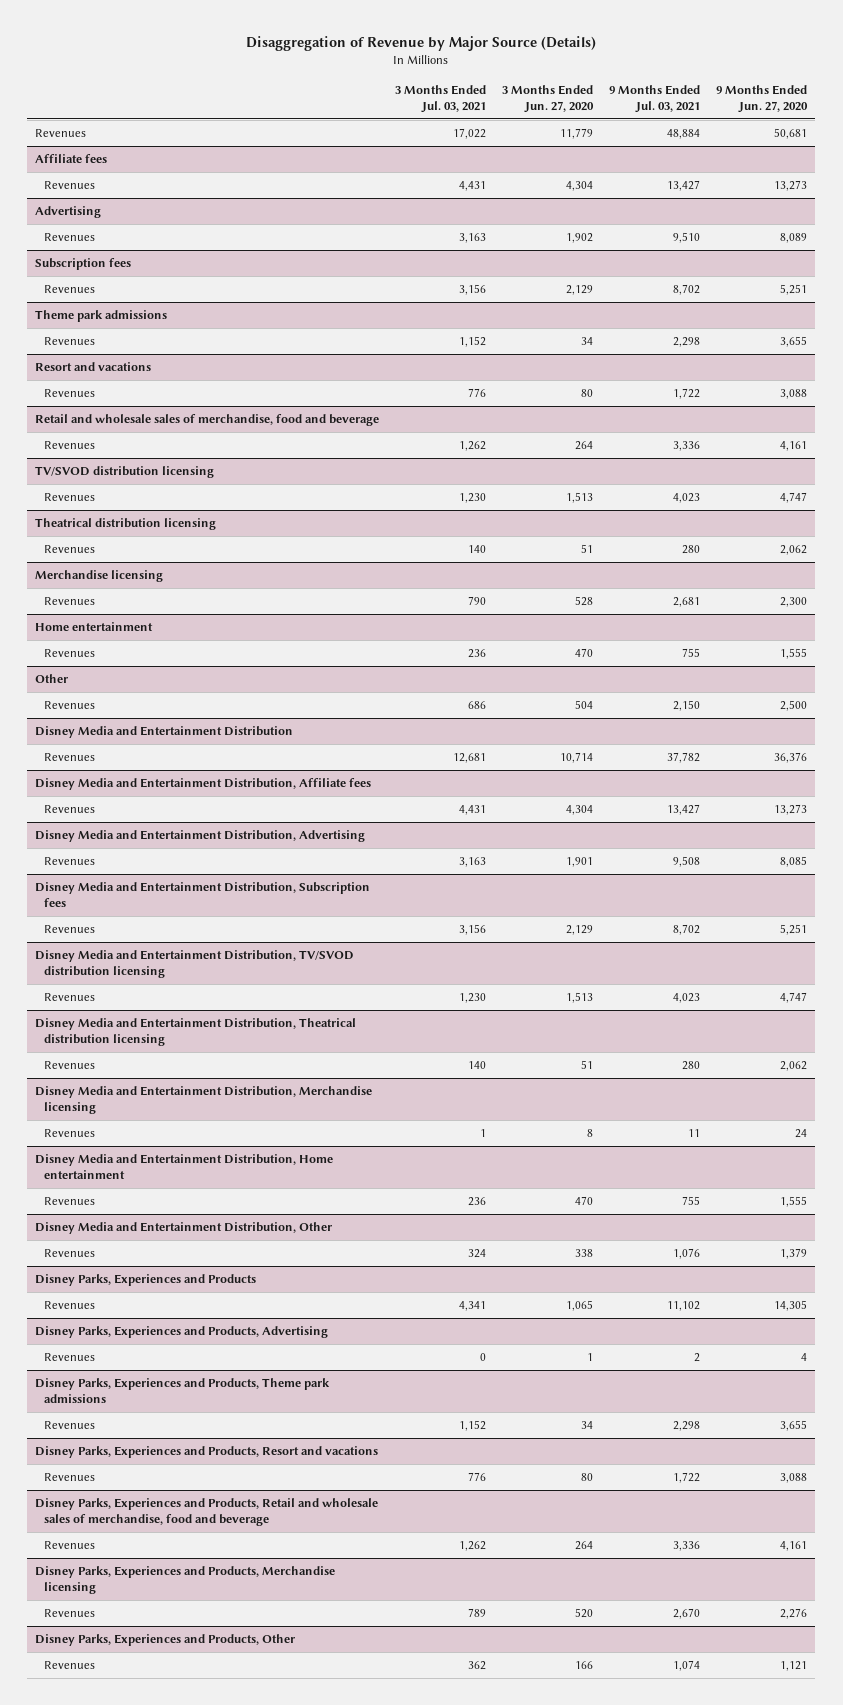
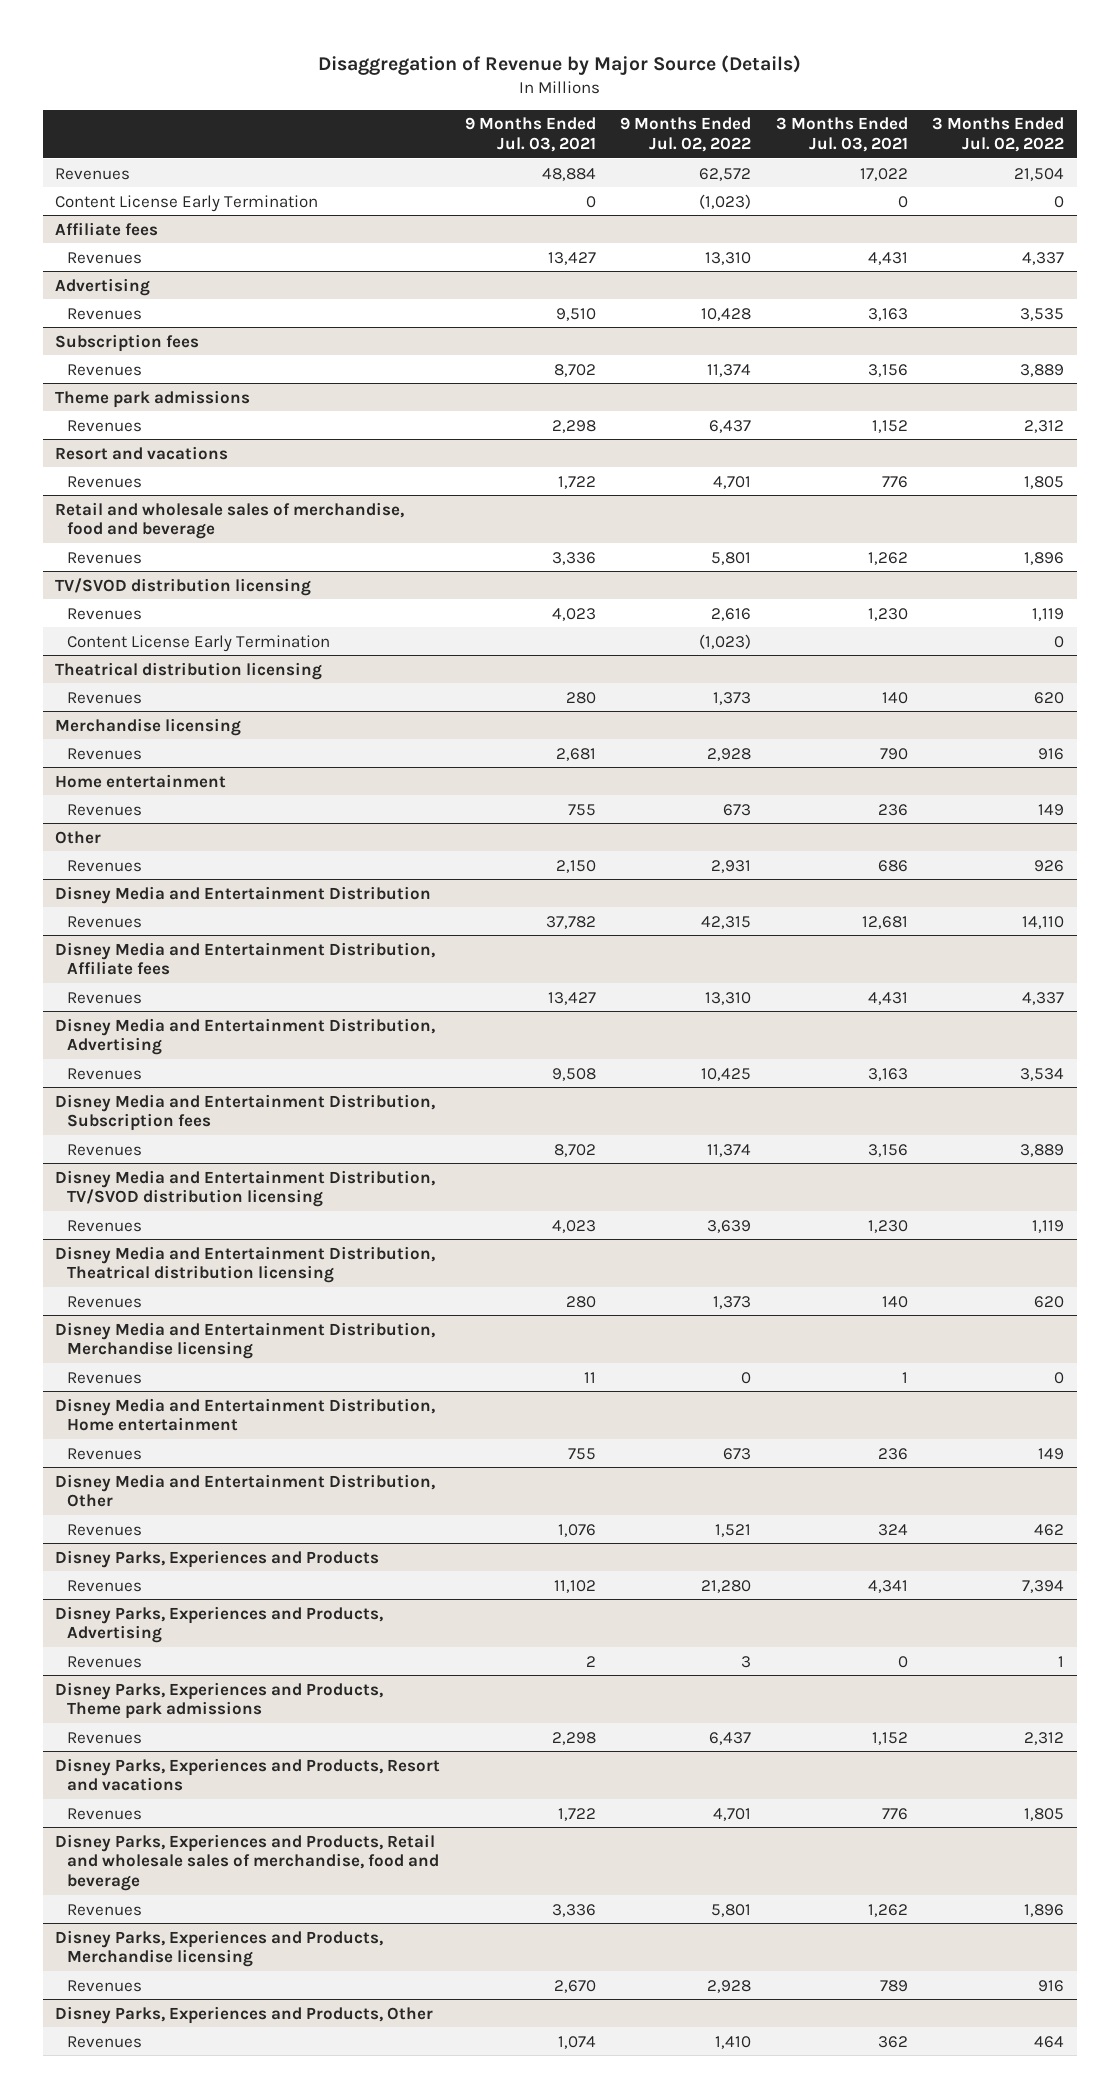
[502,85,595,114] 3 Months Ended Jun. 27, 2020 -> none
[716,85,809,114] 9 Months Ended Jun. 27, 2020 -> none
none -> [620,117,752,153] 9 Months Ended Jul. 02, 2022
none -> [932,117,1065,153] 3 Months Ended Jul. 02, 2022
none -> [55,194,319,212] Content License Early Termination
none -> [67,634,331,652] Content License Early Termination

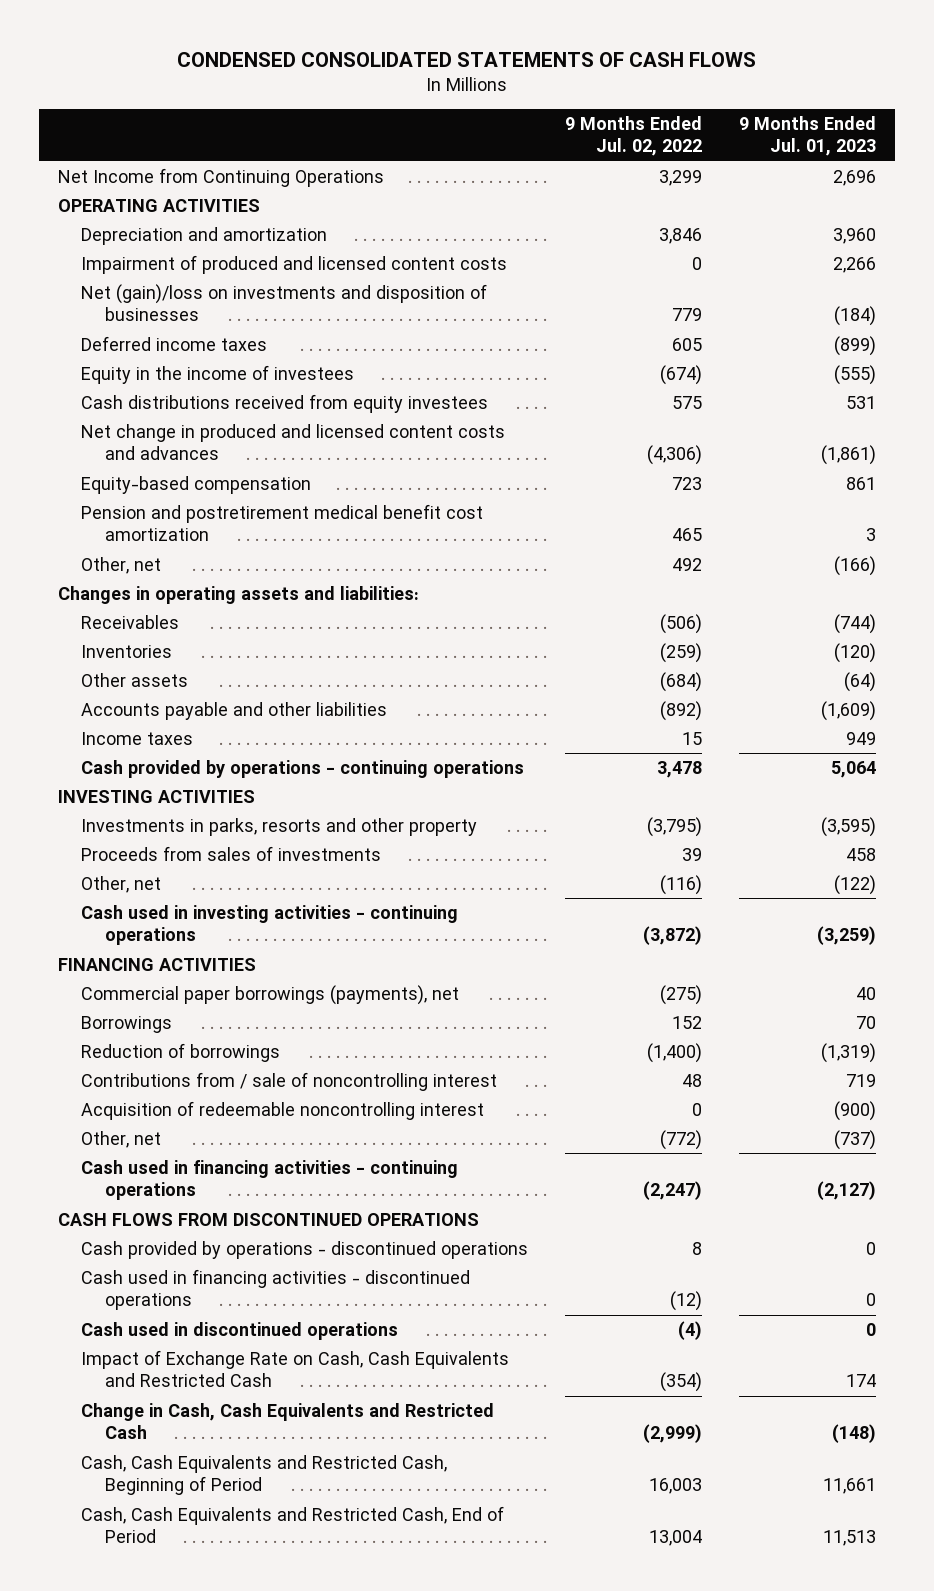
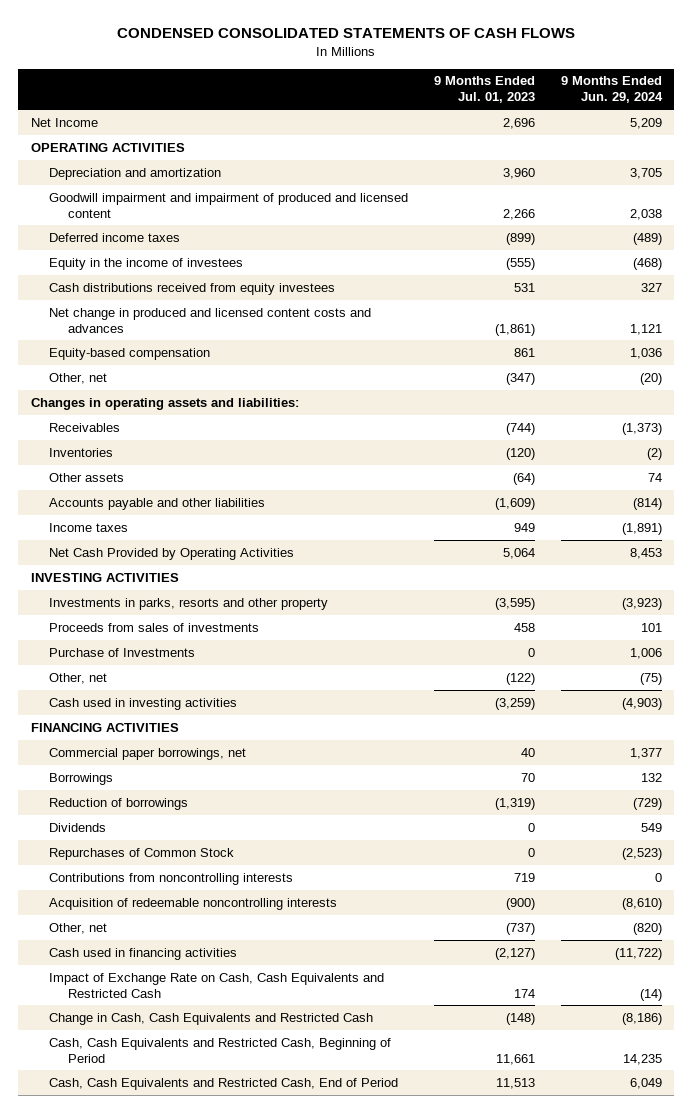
[565,115,703,157] 9 Months Ended Jul. 02, 2022 -> none
none -> [560,76,663,104] 9 Months Ended Jun. 29, 2024
[57,168,384,188] Net Income from Continuing Operations -> [30,117,98,127] Net Income
[81,284,488,322] Net (gain)/loss on investments and disposition of businesses -> none
[81,255,508,275] Impairment of produced and licensed content costs -> [49,192,409,218] Goodwill impairment and impairment of produced and licensed content
[81,504,484,542] Pension and postretirement medical benefit cost amortization -> none
[834,556,877,577] (166) -> [505,372,535,385] (347)
[81,760,525,779] Cash provided by operations - continuing operations -> [49,547,295,560] Net Cash Provided by Operating Activities
none -> [49,647,196,657] Purchase of Investments
[81,905,459,946] Cash used in investing activities - continuing operations -> [49,697,238,710] Cash used in investing activities
[81,985,460,1006] Commercial paper borrowings (payments), net -> [49,747,247,760] Commercial paper borrowings, net
none -> [49,822,107,832] Dividends
none -> [49,847,235,860] Repurchases of Common Stock
[81,1072,498,1092] Contributions from / sale of noncontrolling interest -> [49,872,294,885] Contributions from noncontrolling interests
[81,1101,485,1121] Acquisition of redeemable noncontrolling interest -> [49,897,338,910] Acquisition of redeemable noncontrolling interests
[57,1213,479,1227] CASH FLOWS FROM DISCONTINUED OPERATIONS -> none
[81,1241,529,1260] Cash provided by operations - discontinued operations -> none
[81,1269,471,1311] Cash used in financing activities - discontinued operations -> none
[81,1322,399,1341] Cash used in discontinued operations -> none
[81,1160,459,1201] Cash used in financing activities - continuing operations -> [49,947,238,960] Cash used in financing activities

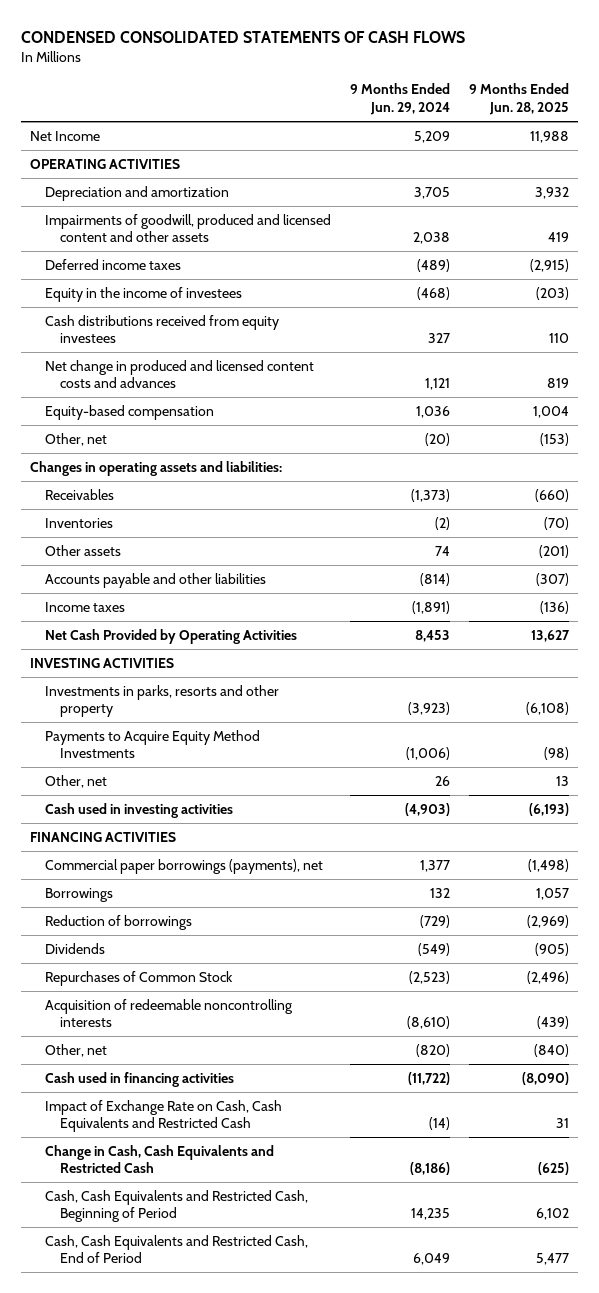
[433,76,535,104] 9 Months Ended Jul. 01, 2023 -> none
none -> [468,83,569,115] 9 Months Ended Jun. 28, 2025
[49,192,409,218] Goodwill impairment and impairment of produced and licensed content -> [45,213,332,243] Impairments of goodwill, produced and licensed content and other assets
[49,622,260,632] Proceeds from sales of investments -> none
[49,647,196,657] Purchase of Investments -> none
none -> [45,729,261,759] Payments to Acquire Equity Method Investments
[639,672,662,685] (75) -> [435,775,451,786] 26
[49,747,247,760] Commercial paper borrowings, net -> [45,858,324,874] Commercial paper borrowings (payments), net
[640,822,662,832] 549 -> [418,942,451,956] (549)
[49,872,294,885] Contributions from noncontrolling interests -> none

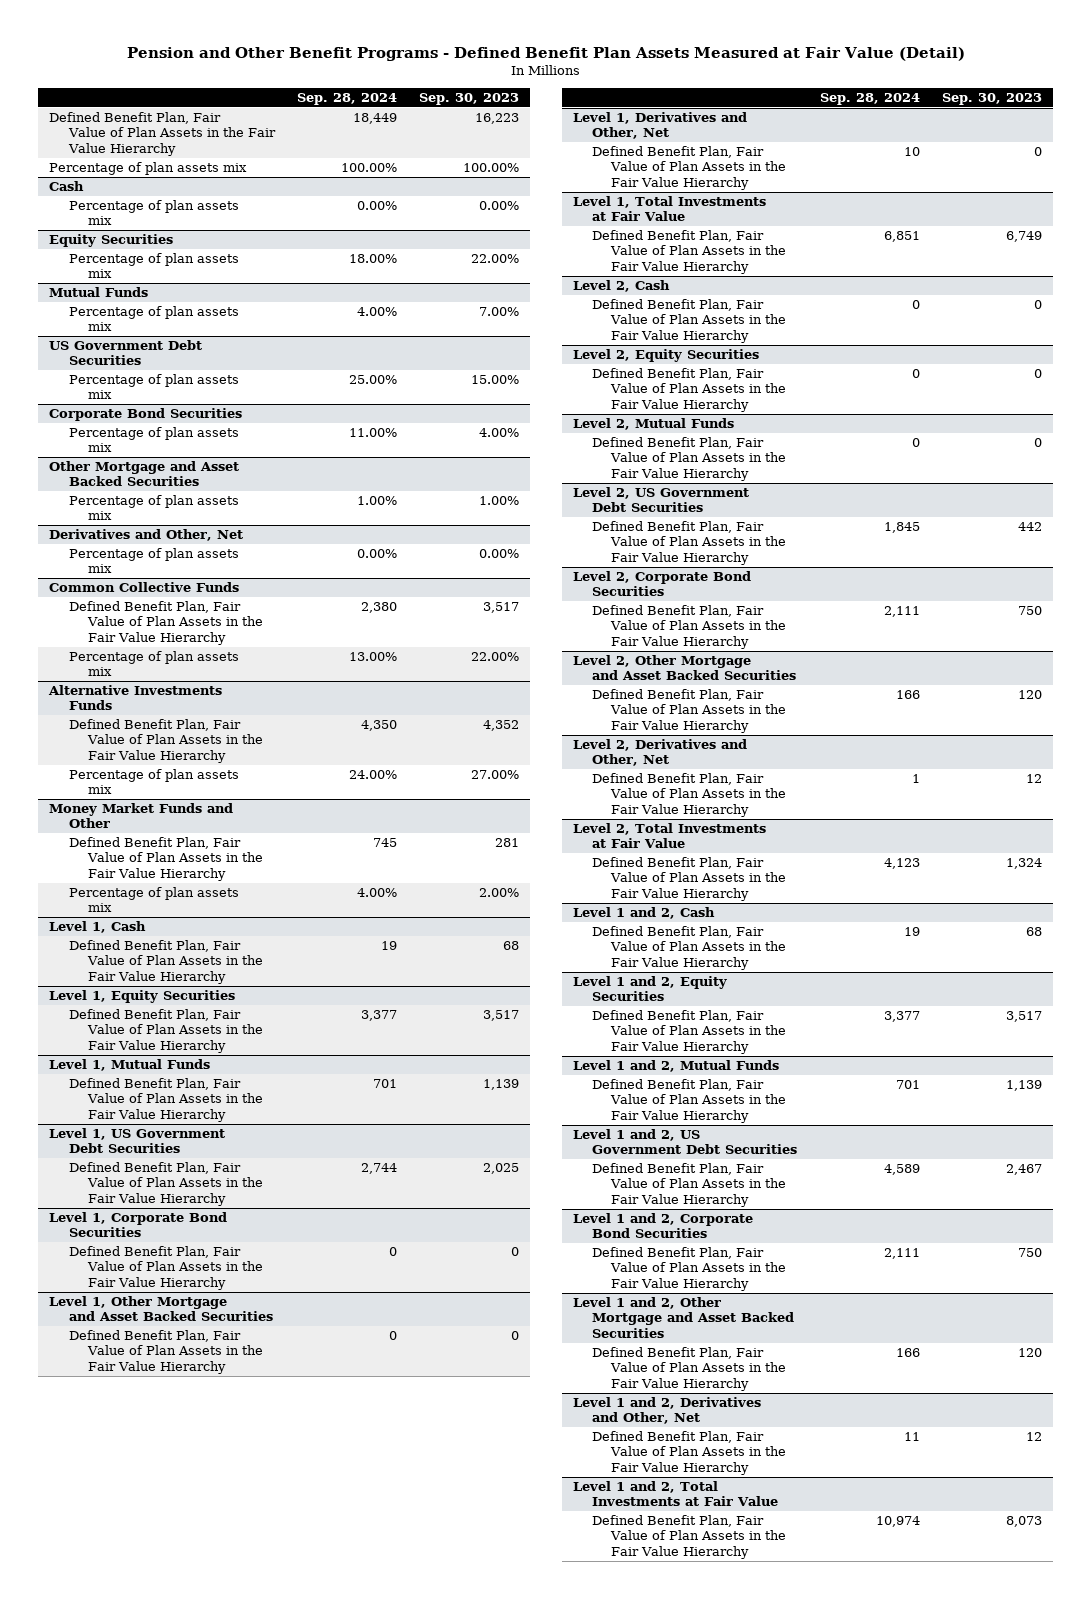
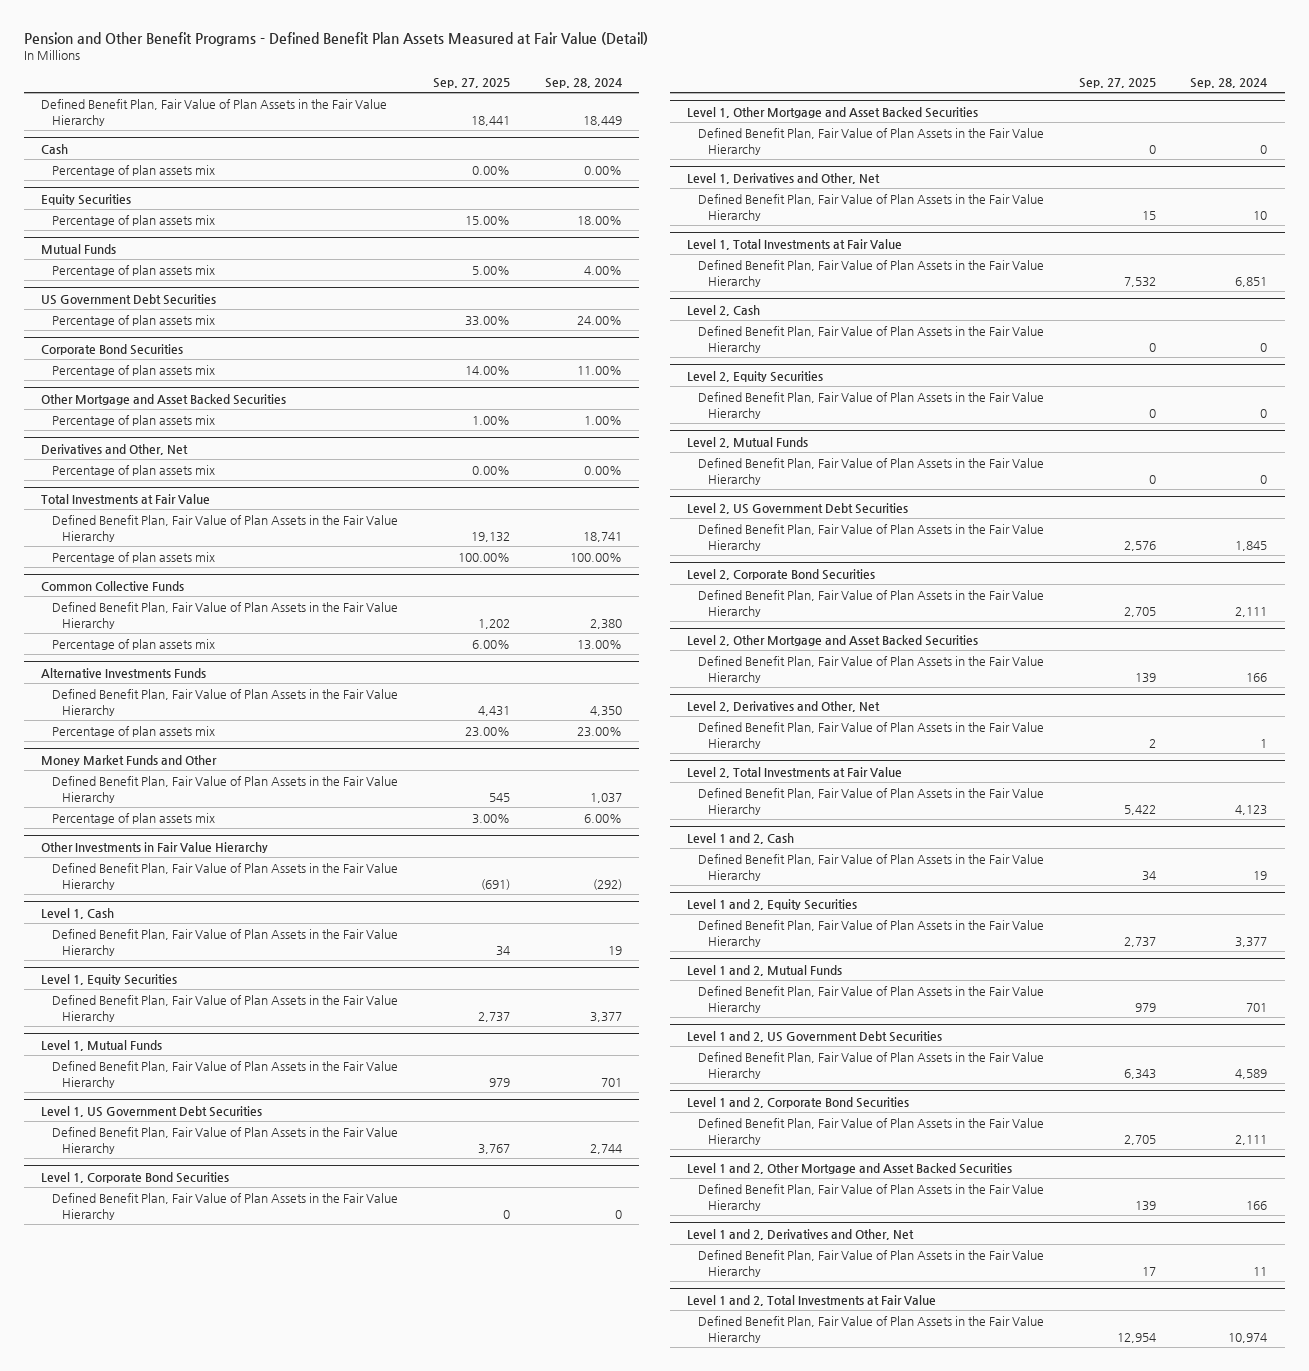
[418,92,519,105] Sep. 30, 2023 -> none
none -> [432,78,510,89] Sep. 27, 2025
[49,162,248,176] Percentage of plan assets mix -> none
[348,375,397,385] 25.00% -> [576,315,622,325] 24.00%
none -> [41,493,211,504] Total Investments at Fair Value
none -> [51,514,398,542] Defined Benefit Plan, Fair Value of Plan Assets in the Fair Value Hierarchy
none -> [51,551,215,563] Percentage of plan assets mix
[348,770,397,780] 24.00% -> [576,726,622,737] 23.00%
[372,838,397,848] 745 -> [589,792,622,803] 1,037
[356,888,397,898] 4.00% -> [583,813,622,823] 6.00%
none -> [41,841,269,853] Other Investments in Fair Value Hierarchy
none -> [51,862,398,890] Defined Benefit Plan, Fair Value of Plan Assets in the Fair Value Hierarchy

